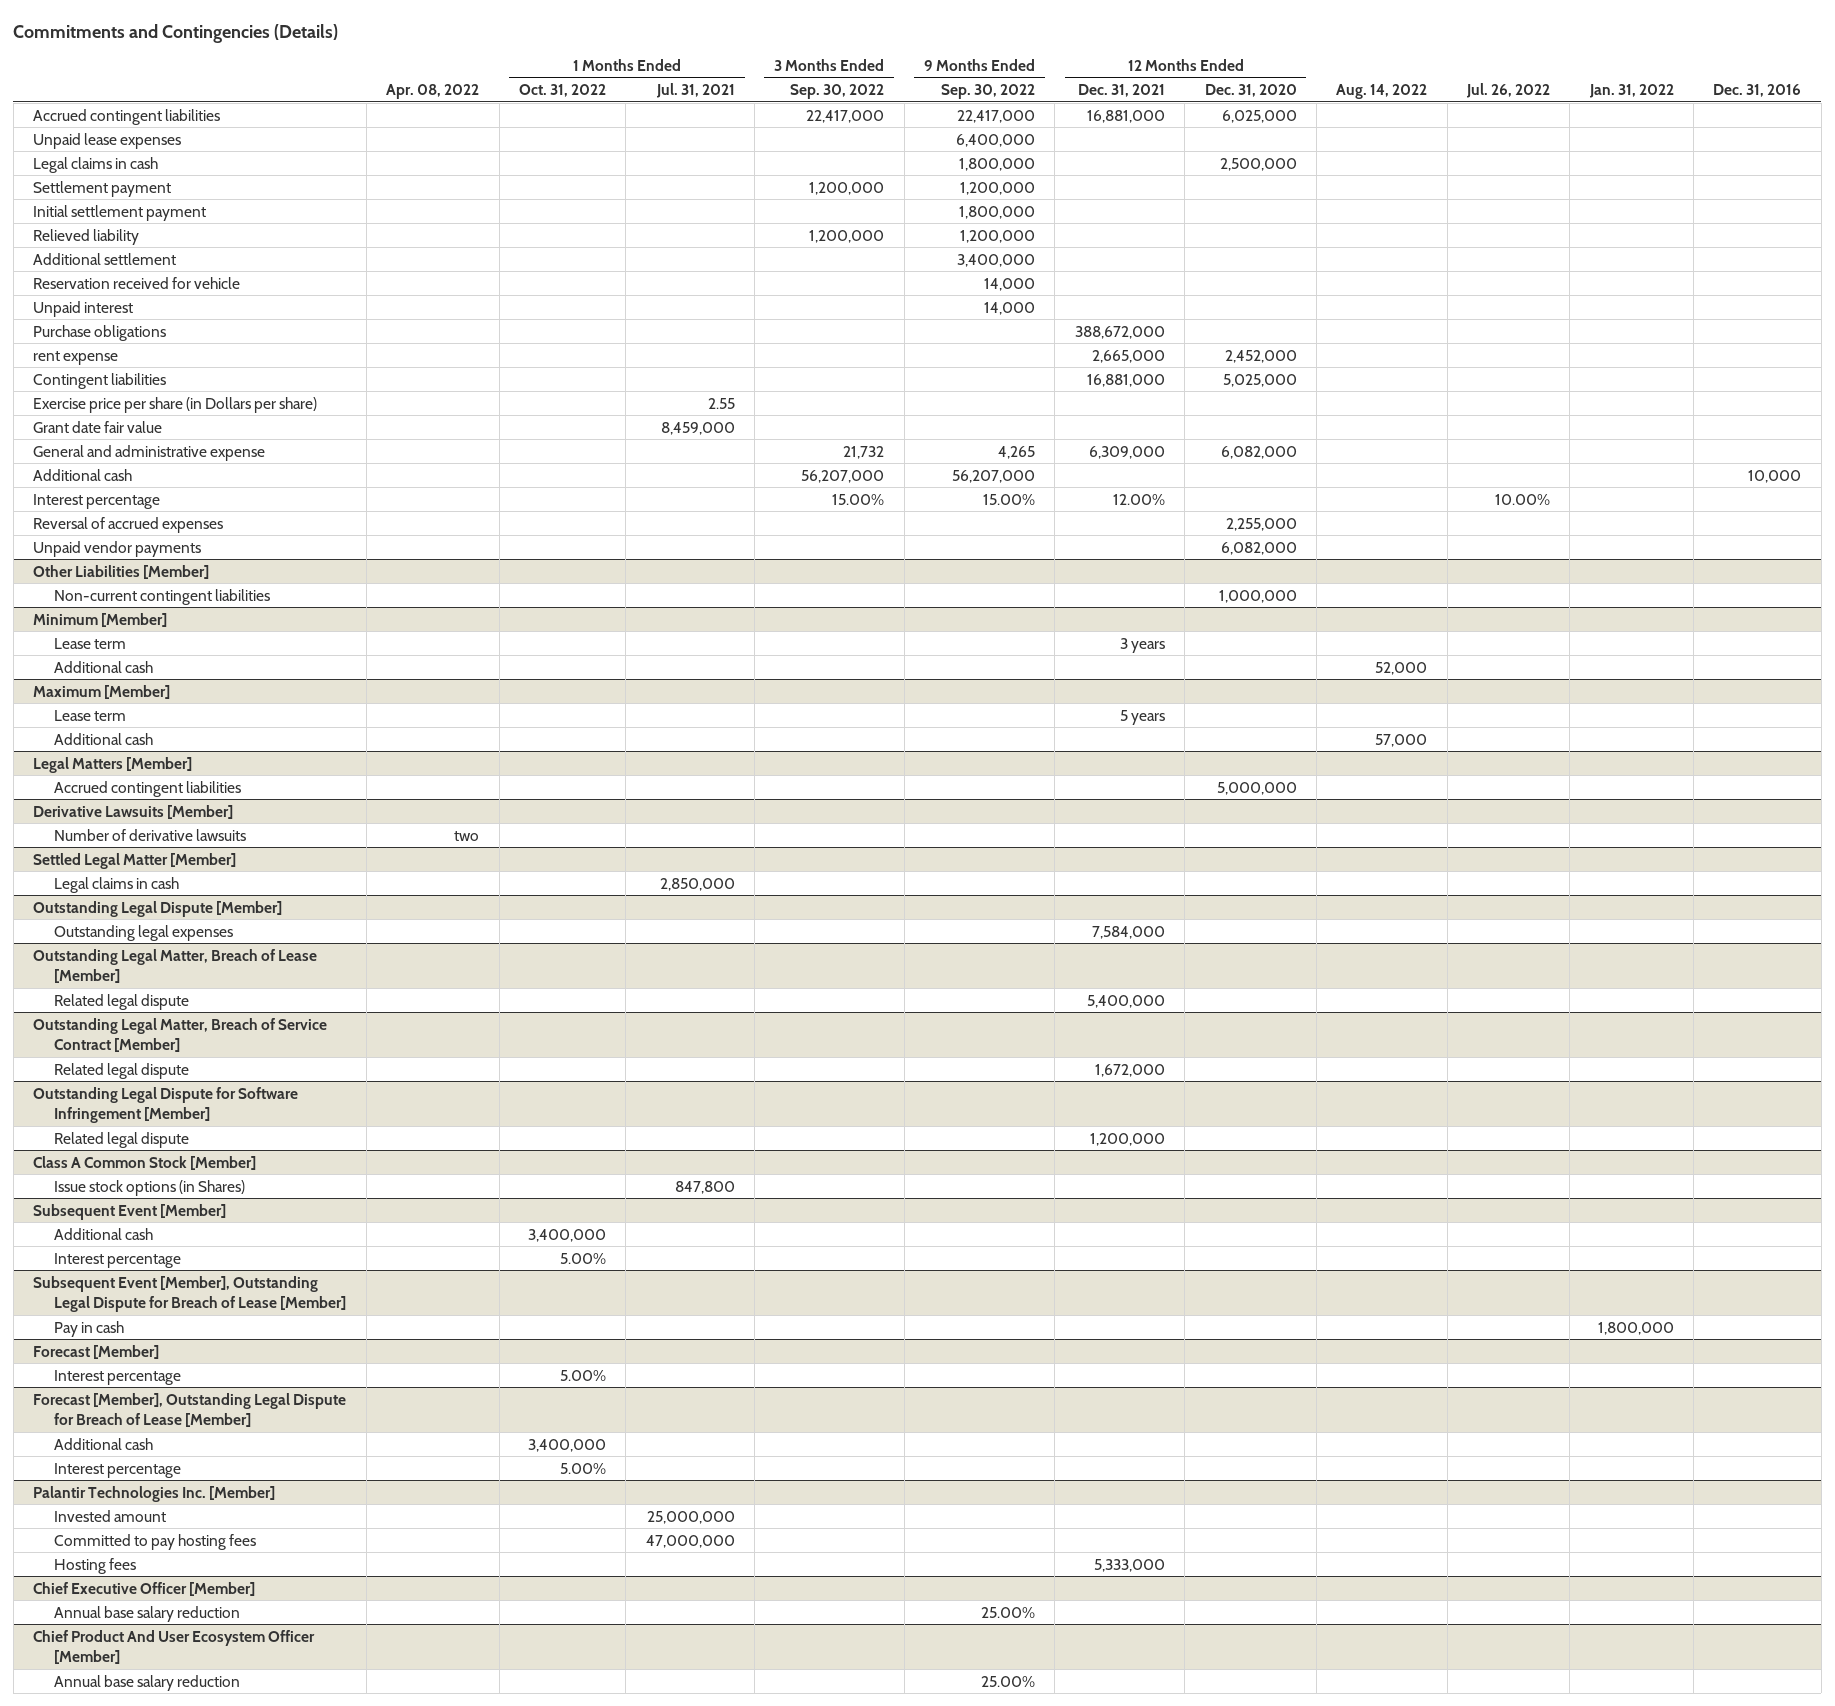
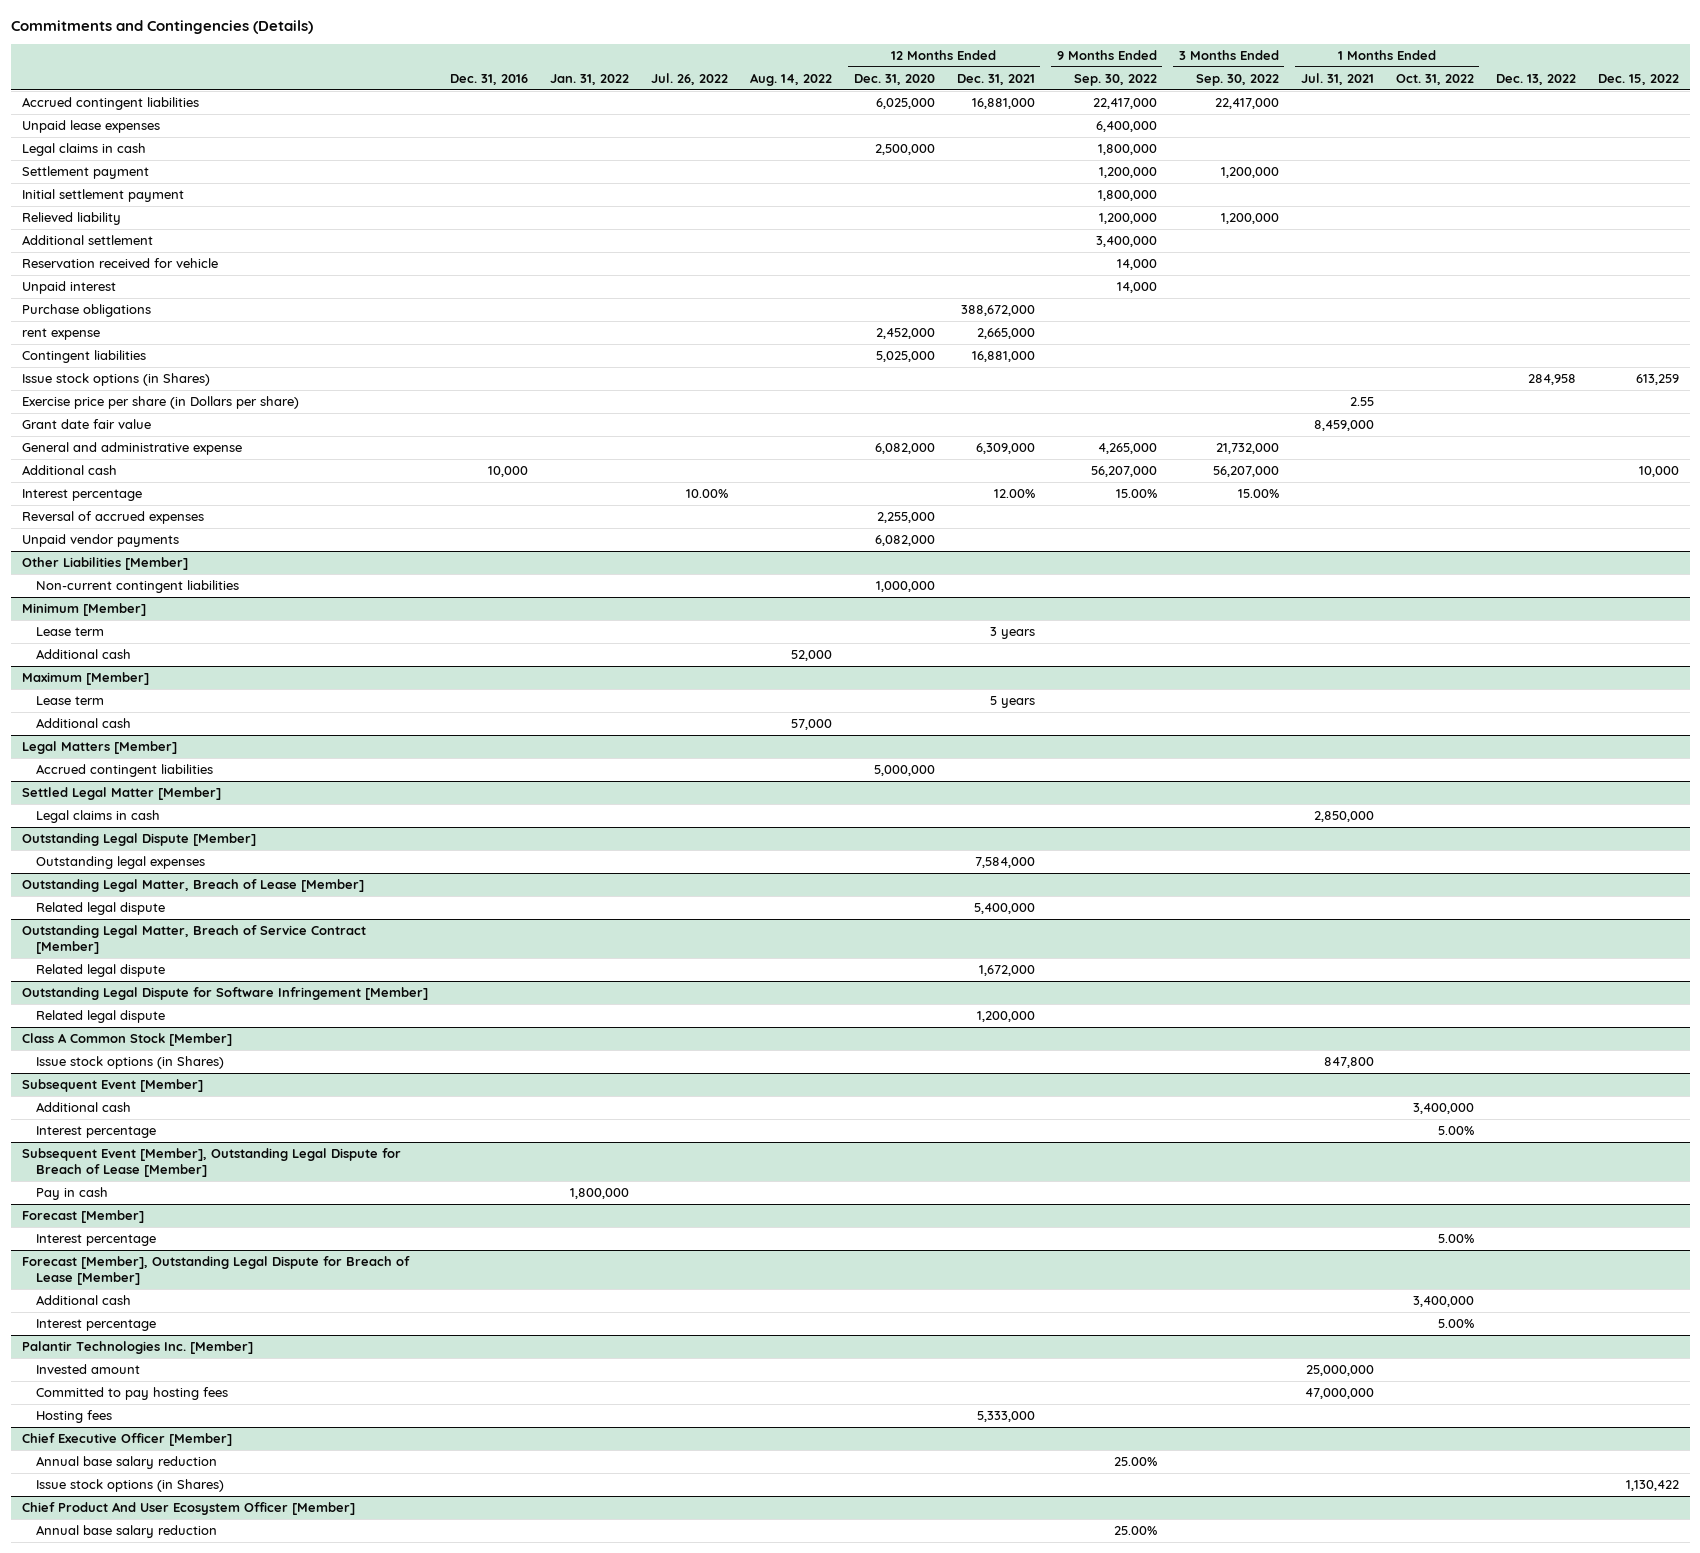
[386,84,480,100] Apr. 08, 2022 -> none
none -> [1495,73,1576,85] Dec. 13, 2022
none -> [1597,73,1679,85] Dec. 15, 2022
none -> [21,373,210,387] Issue stock options (in Shares)
[843,445,885,459] 21,732 -> [1215,443,1279,455] 21,732,000
[998,445,1036,459] 4,265 -> [1097,443,1157,455] 4,265,000
[33,804,234,819] Derivative Lawsuits [Member] -> none
[54,828,247,841] Number of derivative lawsuits -> none
none -> [35,1479,224,1493] Issue stock options (in Shares)

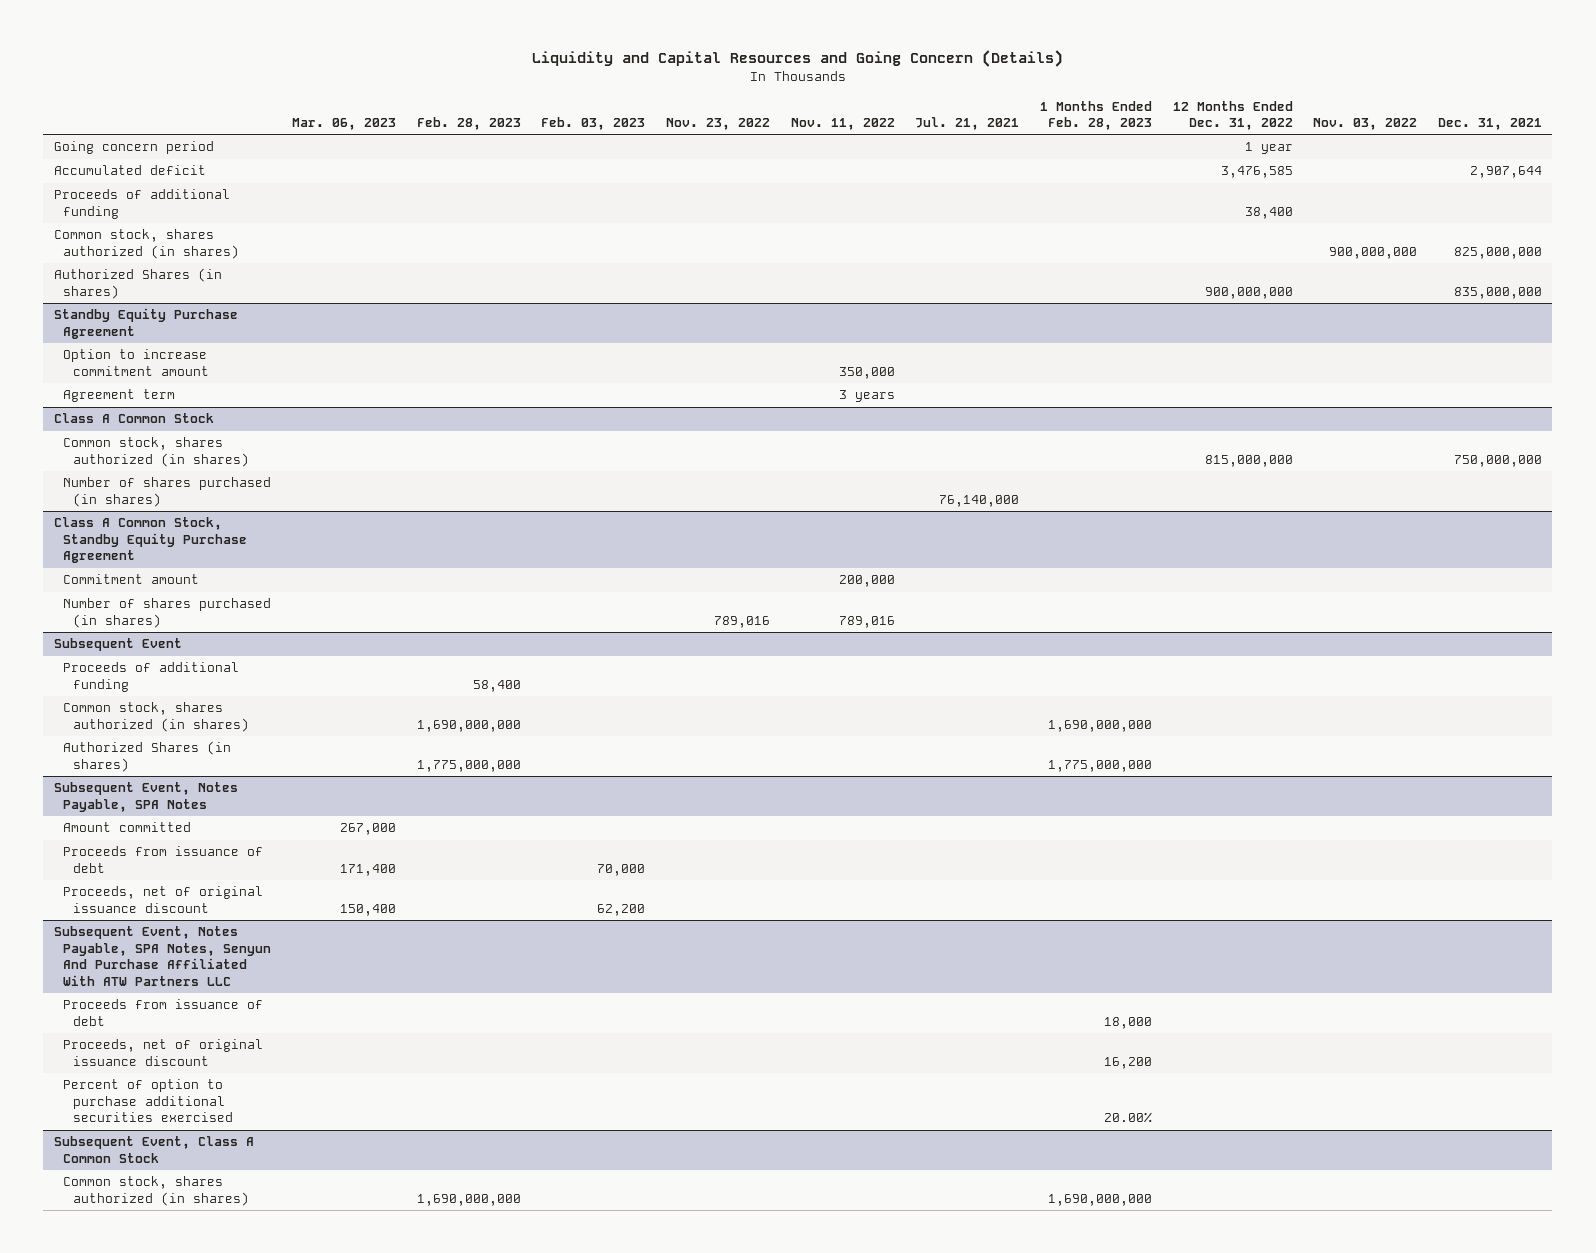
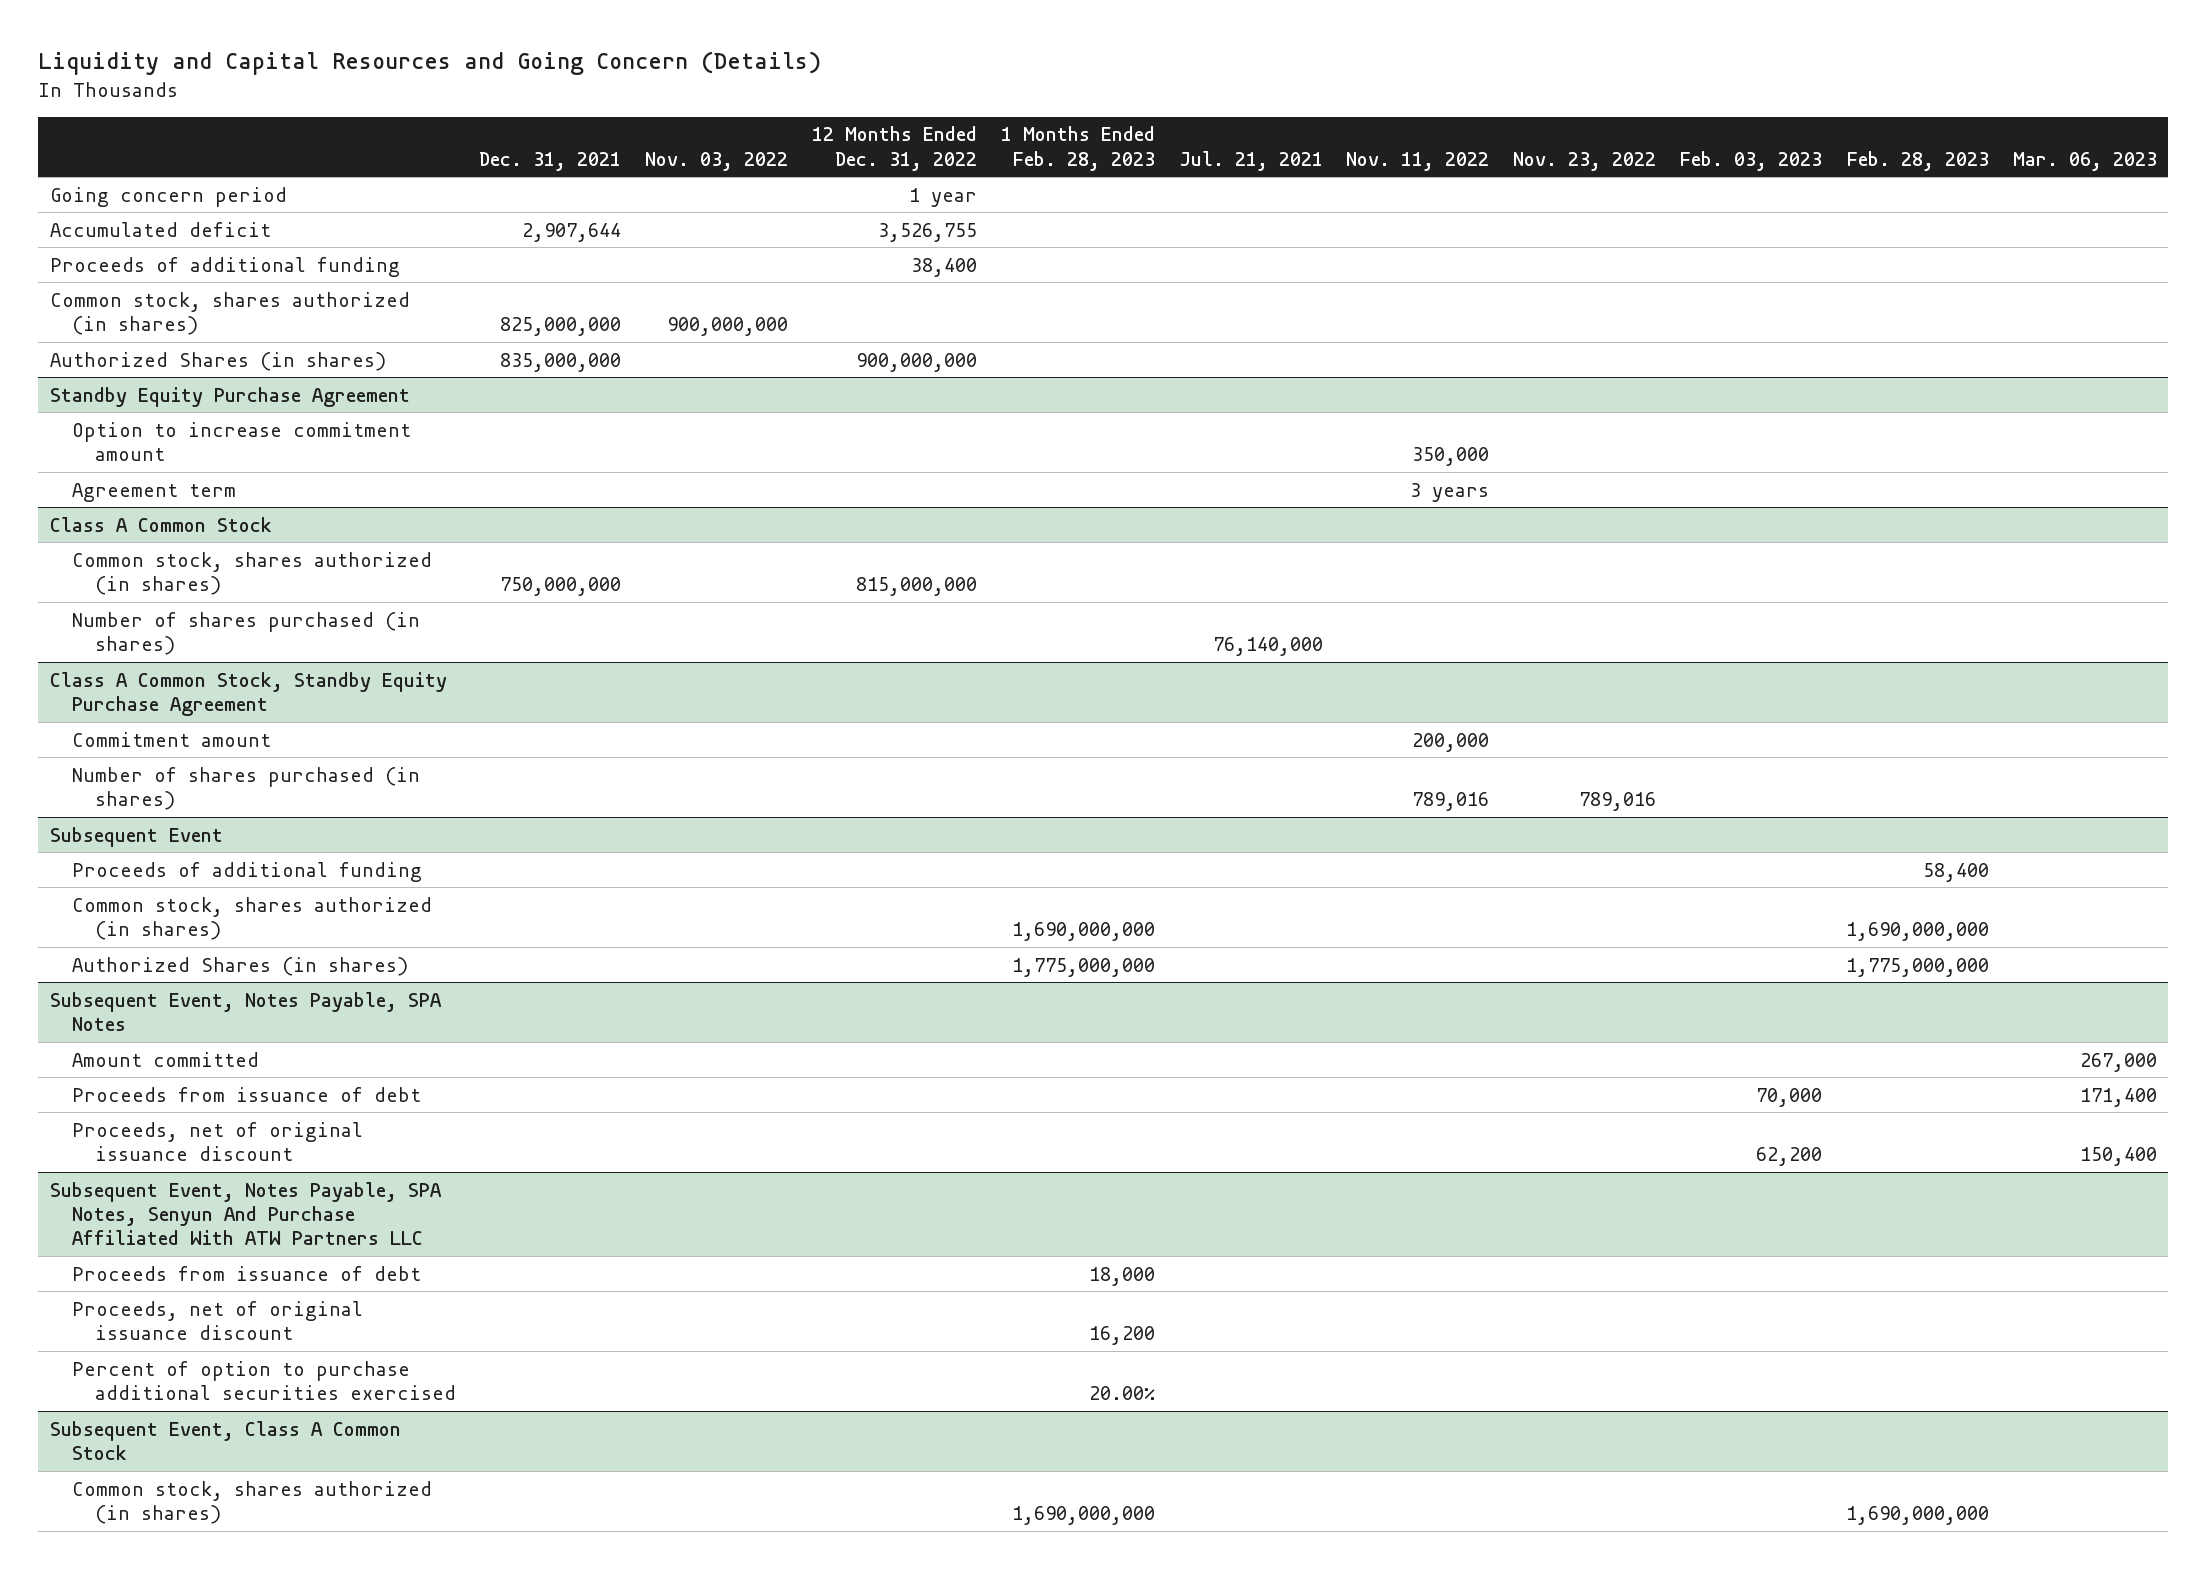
[1220,166,1293,179] 3,476,585 -> [878,222,978,242] 3,526,755

